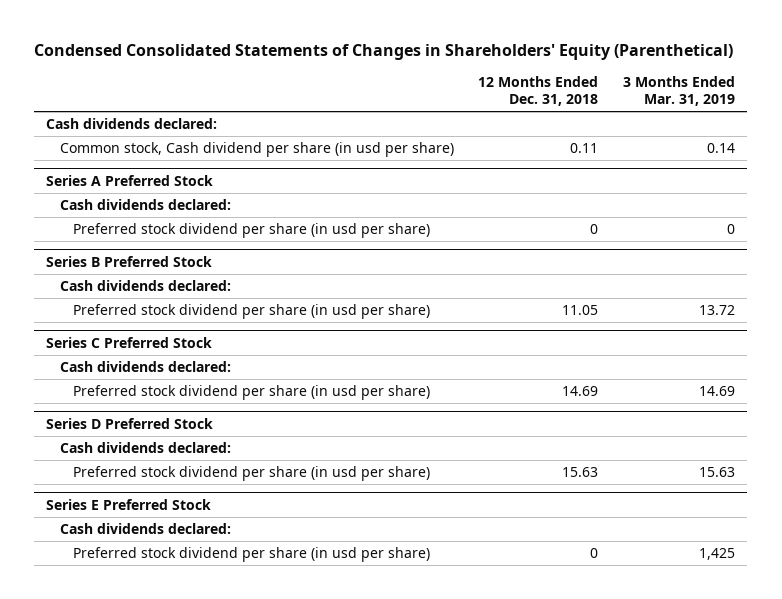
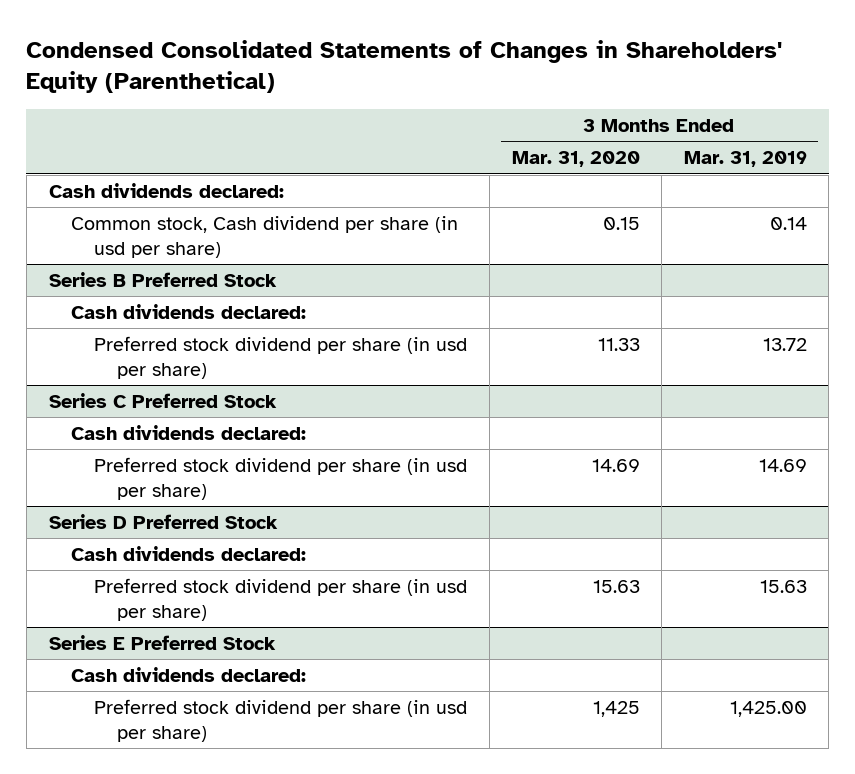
[478,75,599,107] 12 Months Ended Dec. 31, 2018 -> none
none -> [511,151,640,168] Mar. 31, 2020
[46,174,214,186] Series A Preferred Stock -> none
[59,198,231,210] Cash dividends declared: -> none
[73,222,431,238] Preferred stock dividend per share (in usd per share) -> none
[699,547,736,560] 1,425 -> [729,700,807,717] 1,425.00

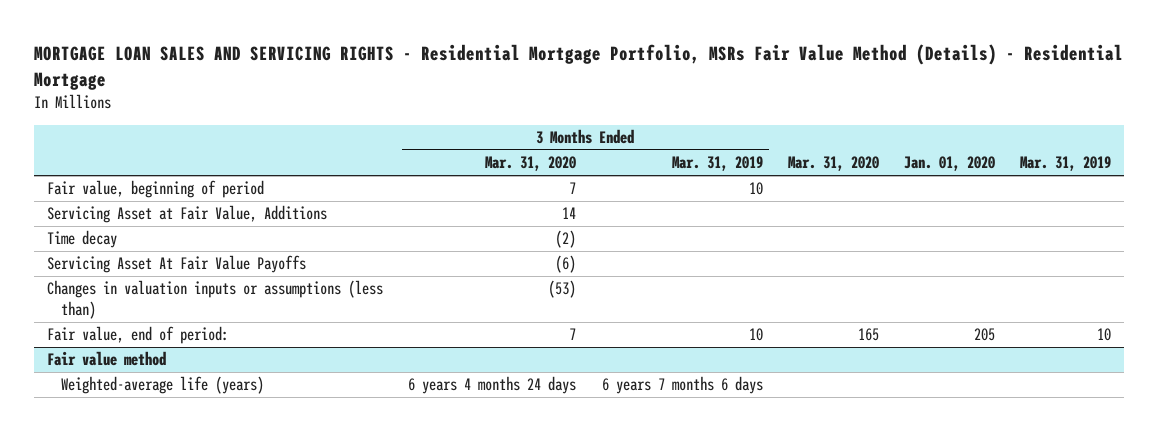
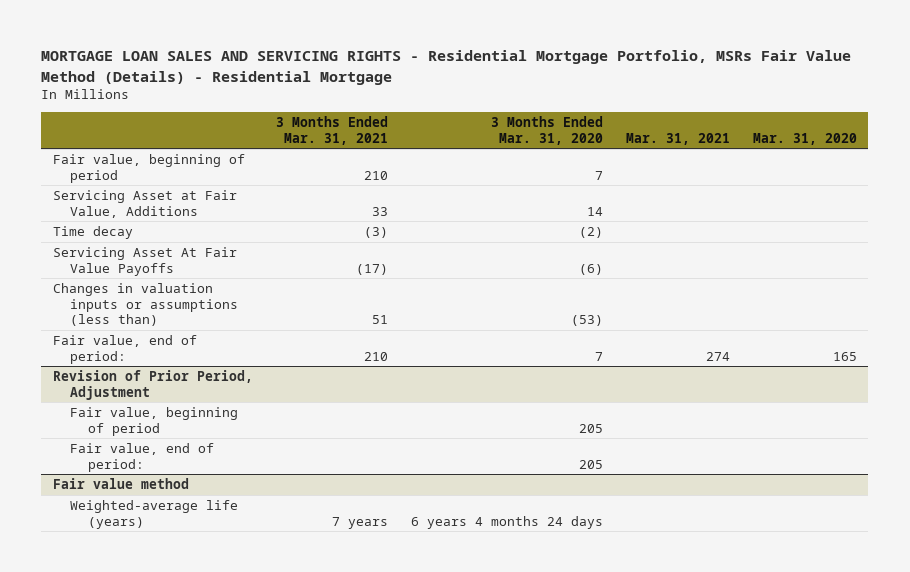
[671,156,763,172] Mar. 31, 2019 -> none
[904,156,996,172] Jan. 01, 2020 -> none
[1020,156,1112,172] Mar. 31, 2019 -> none
none -> [275,116,388,145] 3 Months Ended Mar. 31, 2021
none -> [625,132,730,145] Mar. 31, 2021
none -> [52,370,253,400] Revision of Prior Period, Adjustment
none -> [70,407,239,436] Fair value, beginning of period
none -> [70,443,215,472] Fair value, end of period:

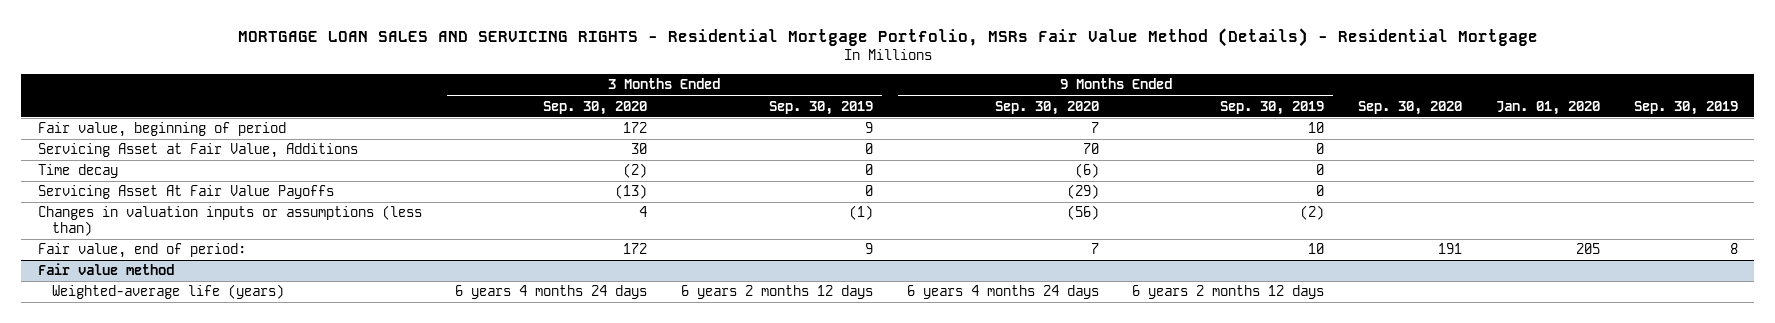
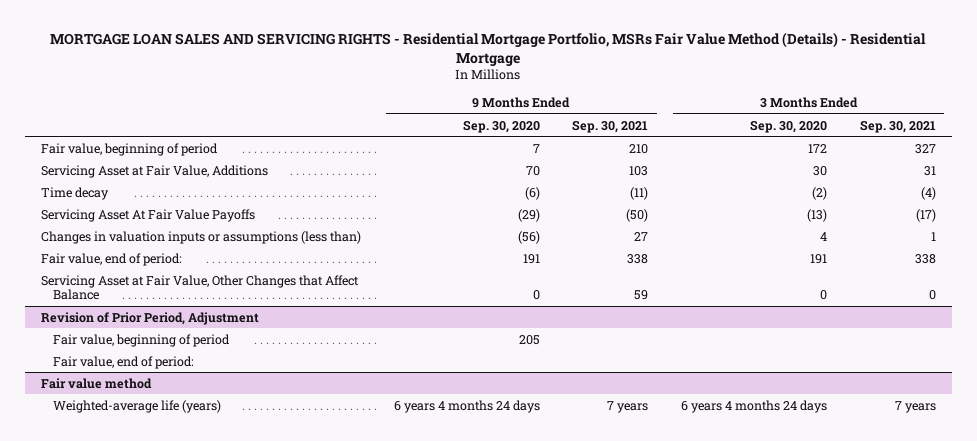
[769,100,874,115] Sep. 30, 2019 -> none
[1220,100,1325,115] Sep. 30, 2019 -> none
[1358,100,1463,115] Sep. 30, 2020 -> none
[1495,100,1600,115] Jan. 01, 2020 -> none
[1633,100,1738,115] Sep. 30, 2019 -> none
none -> [572,119,649,133] Sep. 30, 2021
none -> [859,119,936,133] Sep. 30, 2021
[623,243,648,255] 172 -> [810,253,828,264] 191
[1090,243,1099,255] 7 -> [522,253,540,264] 191
none -> [41,274,360,301] Servicing Asset at Fair Value, Other Changes that Affect Balance
none -> [41,311,260,325] Revision of Prior Period, Adjustment
none -> [52,333,230,347] Fair value, beginning of period
none -> [52,355,194,369] Fair value, end of period:

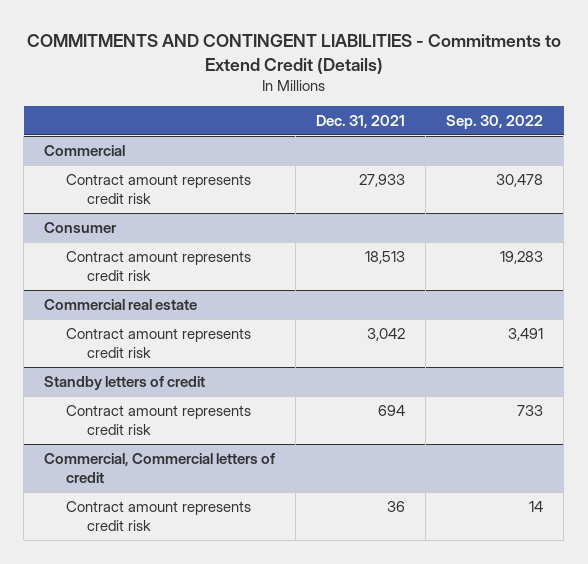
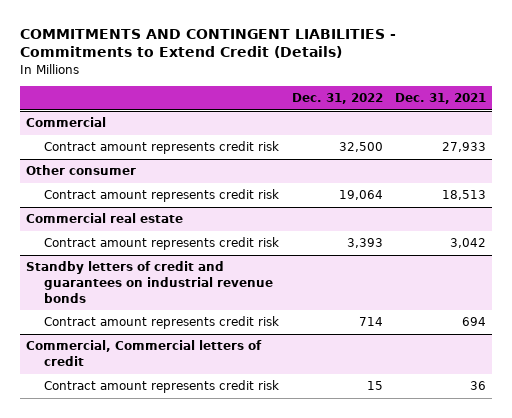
[446,115,544,130] Sep. 30, 2022 -> none
none -> [291,93,383,105] Dec. 31, 2022
[44,221,118,233] Consumer -> [26,165,137,176] Other consumer
[44,375,206,390] Standby letters of credit -> [26,261,274,303] Standby letters of credit and guarantees on industrial revenue bonds

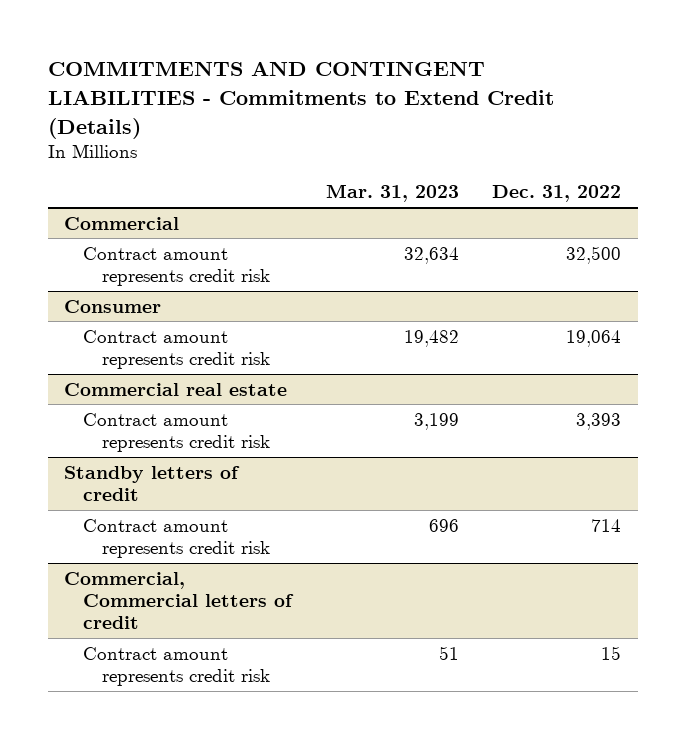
[395,93,487,105] Dec. 31, 2021 -> none
none -> [325,184,459,203] Mar. 31, 2023
[26,165,137,176] Other consumer -> [64,299,162,313] Consumer
[26,261,274,303] Standby letters of credit and guarantees on industrial revenue bonds -> [64,465,241,501] Standby letters of credit

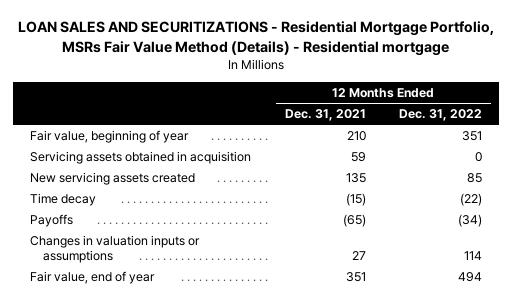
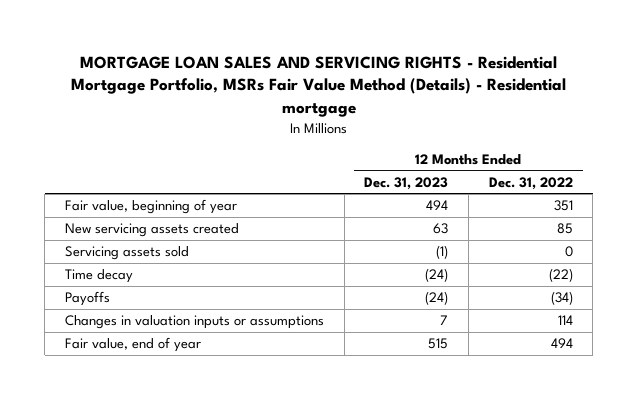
[18,21,495,57] LOAN SALES AND SECURITIZATIONS - Residential Mortgage Portfolio, MSRs Fair Value Method (Details) - Residential mortgage -> [70,55,566,118] MORTGAGE LOAN SALES AND SERVICING RIGHTS - Residential Mortgage Portfolio, MSRs Fair Value Method (Details) - Residential mortgage
[284,109,366,122] Dec. 31, 2021 -> none
none -> [364,176,449,190] Dec. 31, 2023
[29,151,251,165] Servicing assets obtained in acquisition -> none
none -> [64,246,189,261] Servicing assets sold

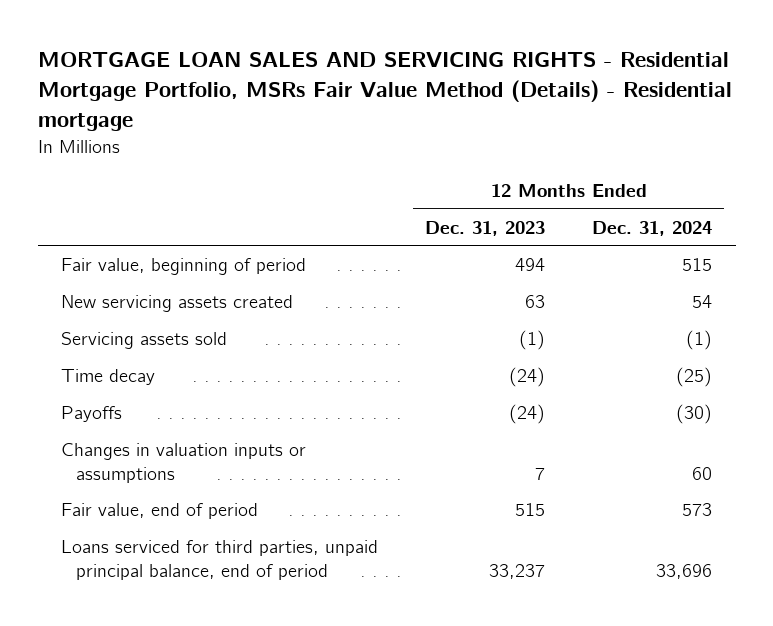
[488,176,573,190] Dec. 31, 2022 -> none
none -> [592,220,713,236] Dec. 31, 2024
[64,199,237,215] Fair value, beginning of year -> [61,257,307,275] Fair value, beginning of period
[64,337,201,353] Fair value, end of year -> [61,502,259,519] Fair value, end of period
none -> [61,539,379,580] Loans serviced for third parties, unpaid principal balance, end of period

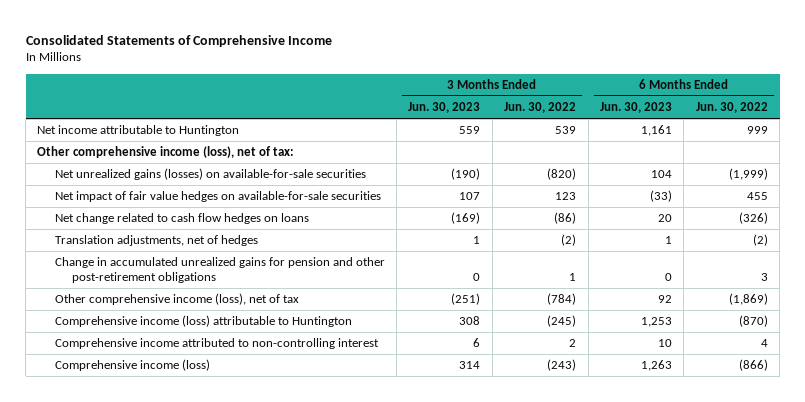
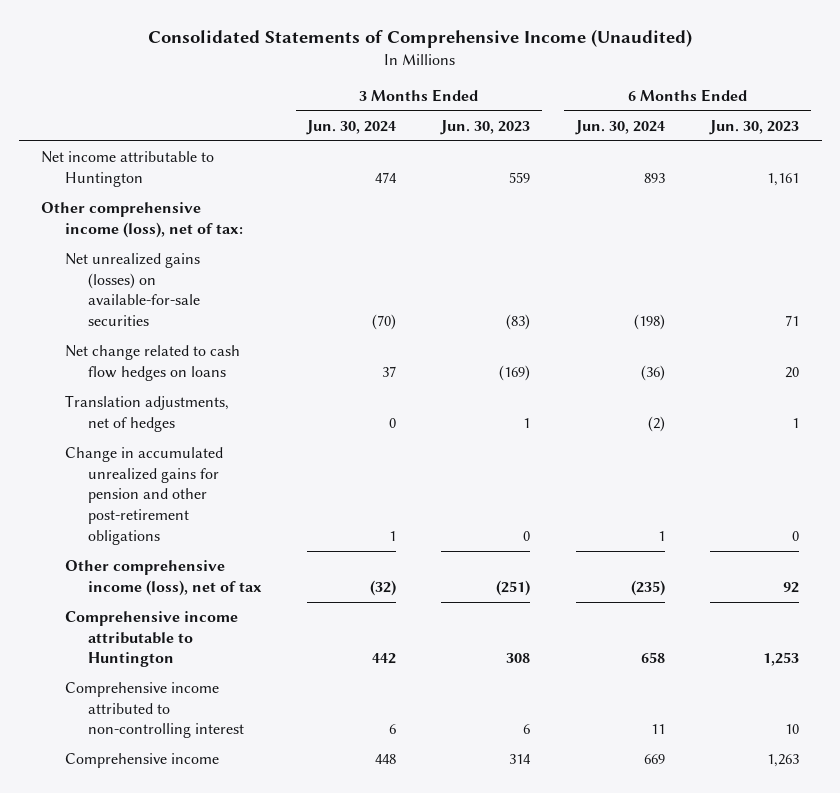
[25,34,332,47] Consolidated Statements of Comprehensive Income -> [148,29,693,49] Consolidated Statements of Comprehensive Income (Unaudited)
[504,101,577,113] Jun. 30, 2022 -> none
[695,101,768,113] Jun. 30, 2022 -> none
none -> [306,120,397,136] Jun. 30, 2024
none -> [574,120,665,136] Jun. 30, 2024
[54,191,381,203] Net impact of fair value hedges on available-for-sale securities -> none
[451,168,481,181] (190) -> [506,314,531,331] (83)
[651,170,673,179] 104 -> [785,315,800,327] 71
[54,315,352,328] Comprehensive income (loss) attributable to Huntington -> [64,611,238,668] Comprehensive income attributable to Huntington
[54,359,210,372] Comprehensive income (loss) -> [64,753,219,769] Comprehensive income

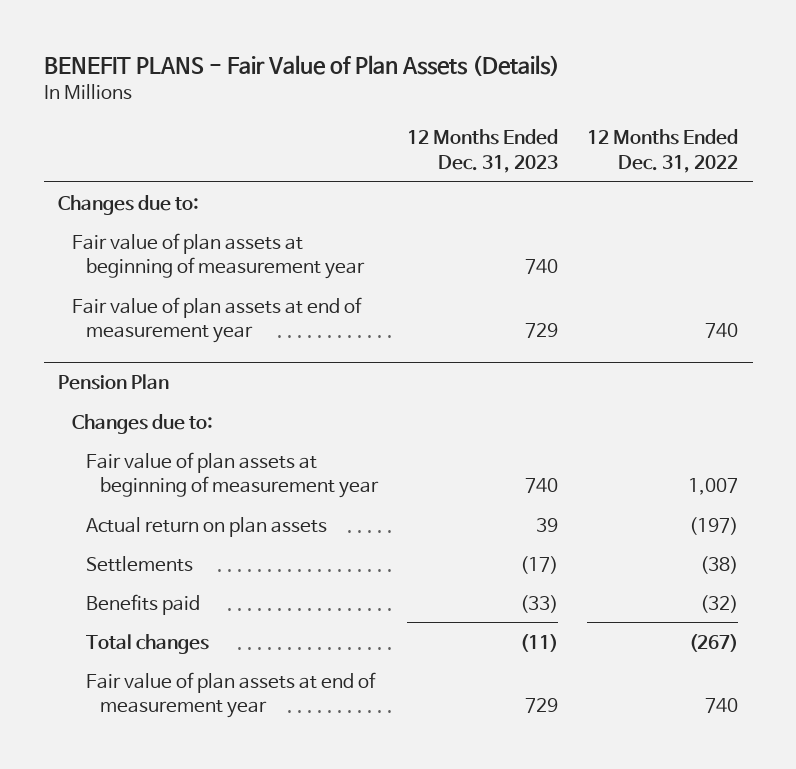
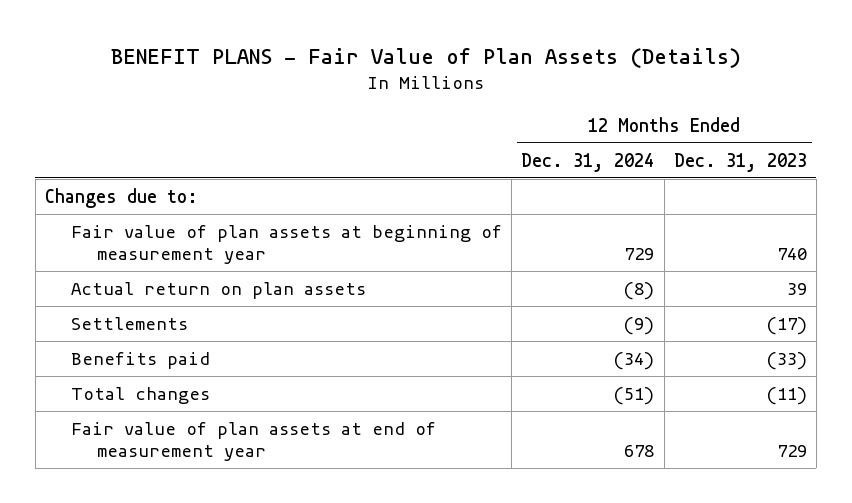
[587,129,739,173] 12 Months Ended Dec. 31, 2022 -> none
none -> [521,152,655,172] Dec. 31, 2024
[72,296,363,343] Fair value of plan assets at end of measurement year -> none
[58,373,170,390] Pension Plan -> none
[72,413,214,434] Changes due to: -> none
[86,451,380,498] Fair value of plan assets at beginning of measurement year -> none

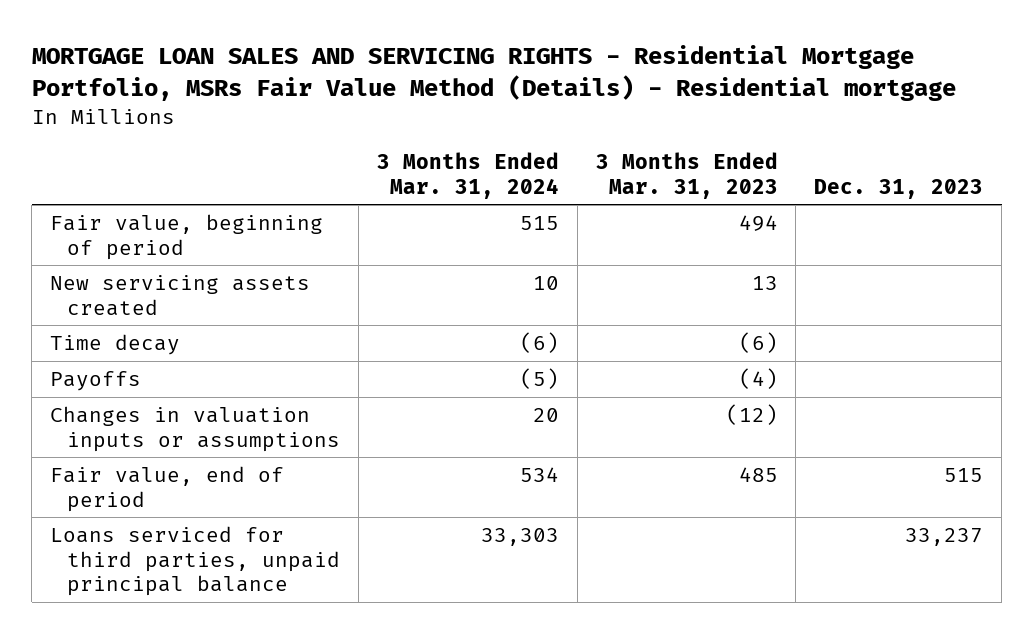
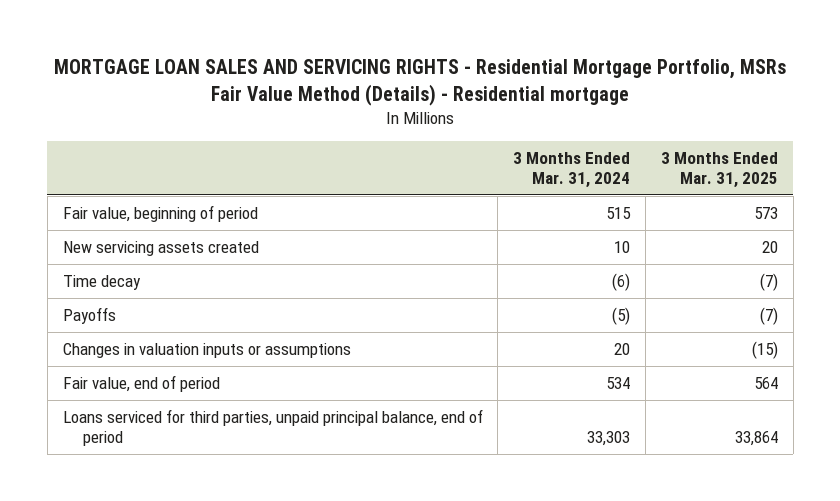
[595,152,778,199] 3 Months Ended Mar. 31, 2023 -> none
[814,178,984,199] Dec. 31, 2023 -> none
none -> [660,151,778,188] 3 Months Ended Mar. 31, 2025
[50,526,340,596] Loans serviced for third parties, unpaid principal balance -> [62,408,483,447] Loans serviced for third parties, unpaid principal balance, end of period

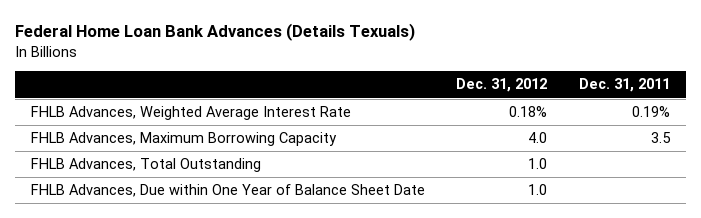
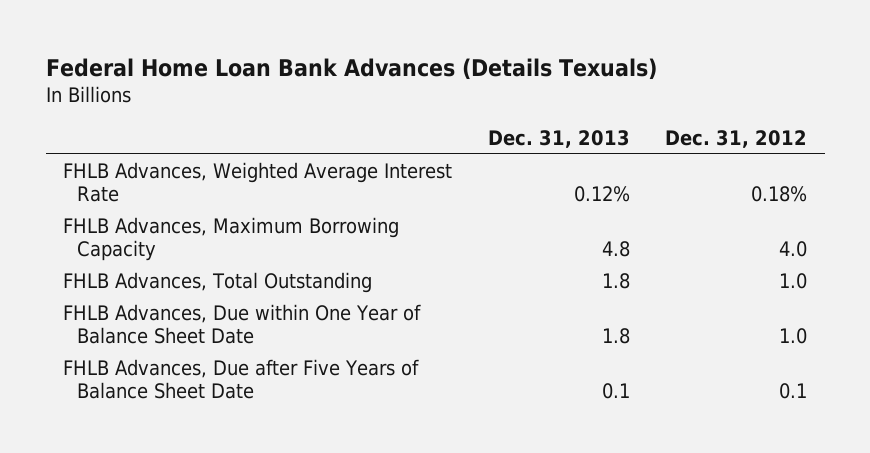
[579,78,671,93] Dec. 31, 2011 -> none
none -> [487,129,630,148] Dec. 31, 2013
none -> [63,359,420,400] FHLB Advances, Due after Five Years of Balance Sheet Date

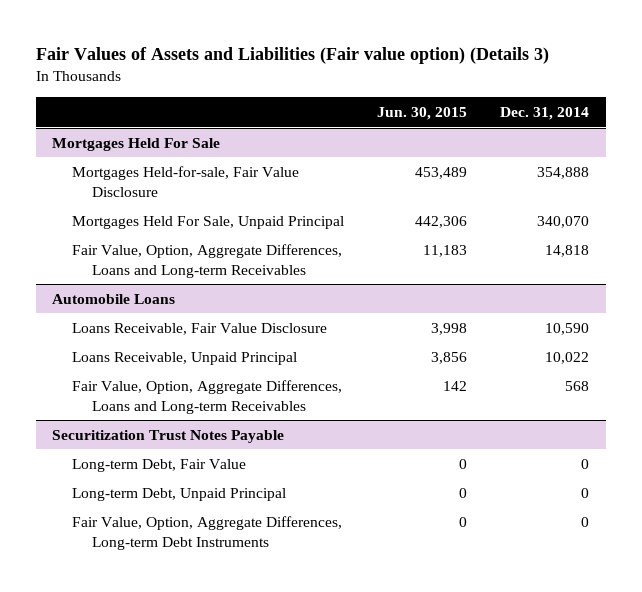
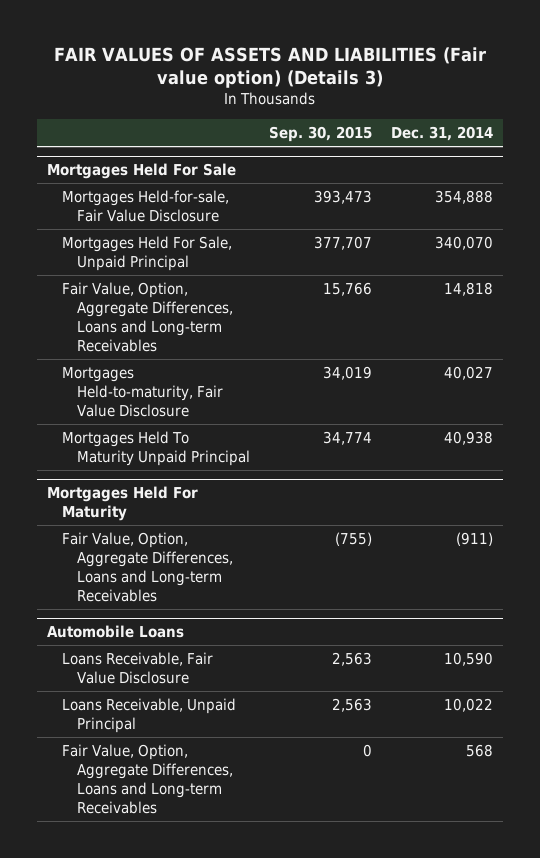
[35,47,549,65] Fair Values of Assets and Liabilities (Fair value option) (Details 3) -> [53,46,486,89] FAIR VALUES OF ASSETS AND LIABILITIES (Fair value option) (Details 3)
[377,106,468,120] Jun. 30, 2015 -> none
none -> [268,126,372,143] Sep. 30, 2015
none -> [61,366,223,417] Mortgages Held-to-maturity, Fair Value Disclosure
none -> [61,430,250,466] Mortgages Held To Maturity Unpaid Principal
none -> [46,486,198,522] Mortgages Held For Maturity
none -> [61,531,233,602] Fair Value, Option, Aggregate Differences, Loans and Long-term Receivables
[52,429,285,443] Securitization Trust Notes Payable -> none
[72,458,247,472] Long-term Debt, Fair Value -> none
[72,487,287,501] Long-term Debt, Unpaid Principal -> none
[72,515,343,550] Fair Value, Option, Aggregate Differences, Long-term Debt Instruments -> none

